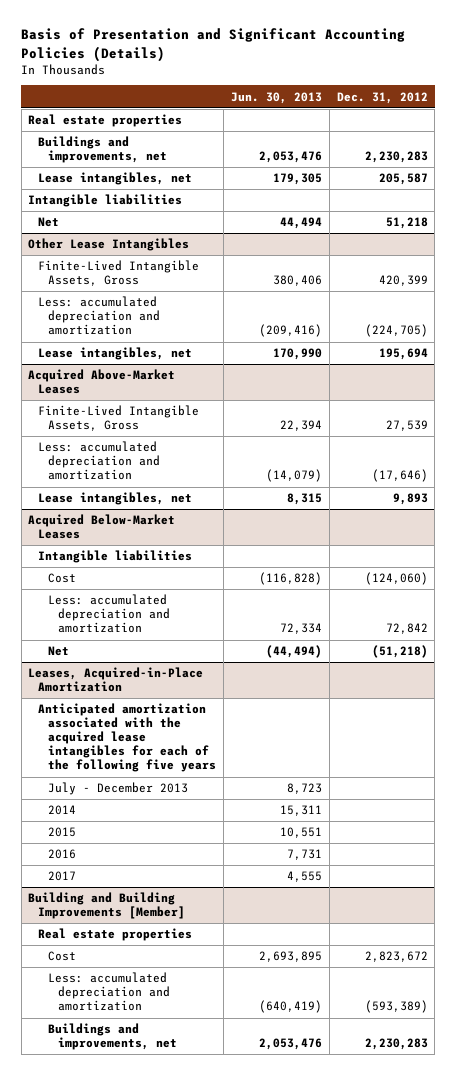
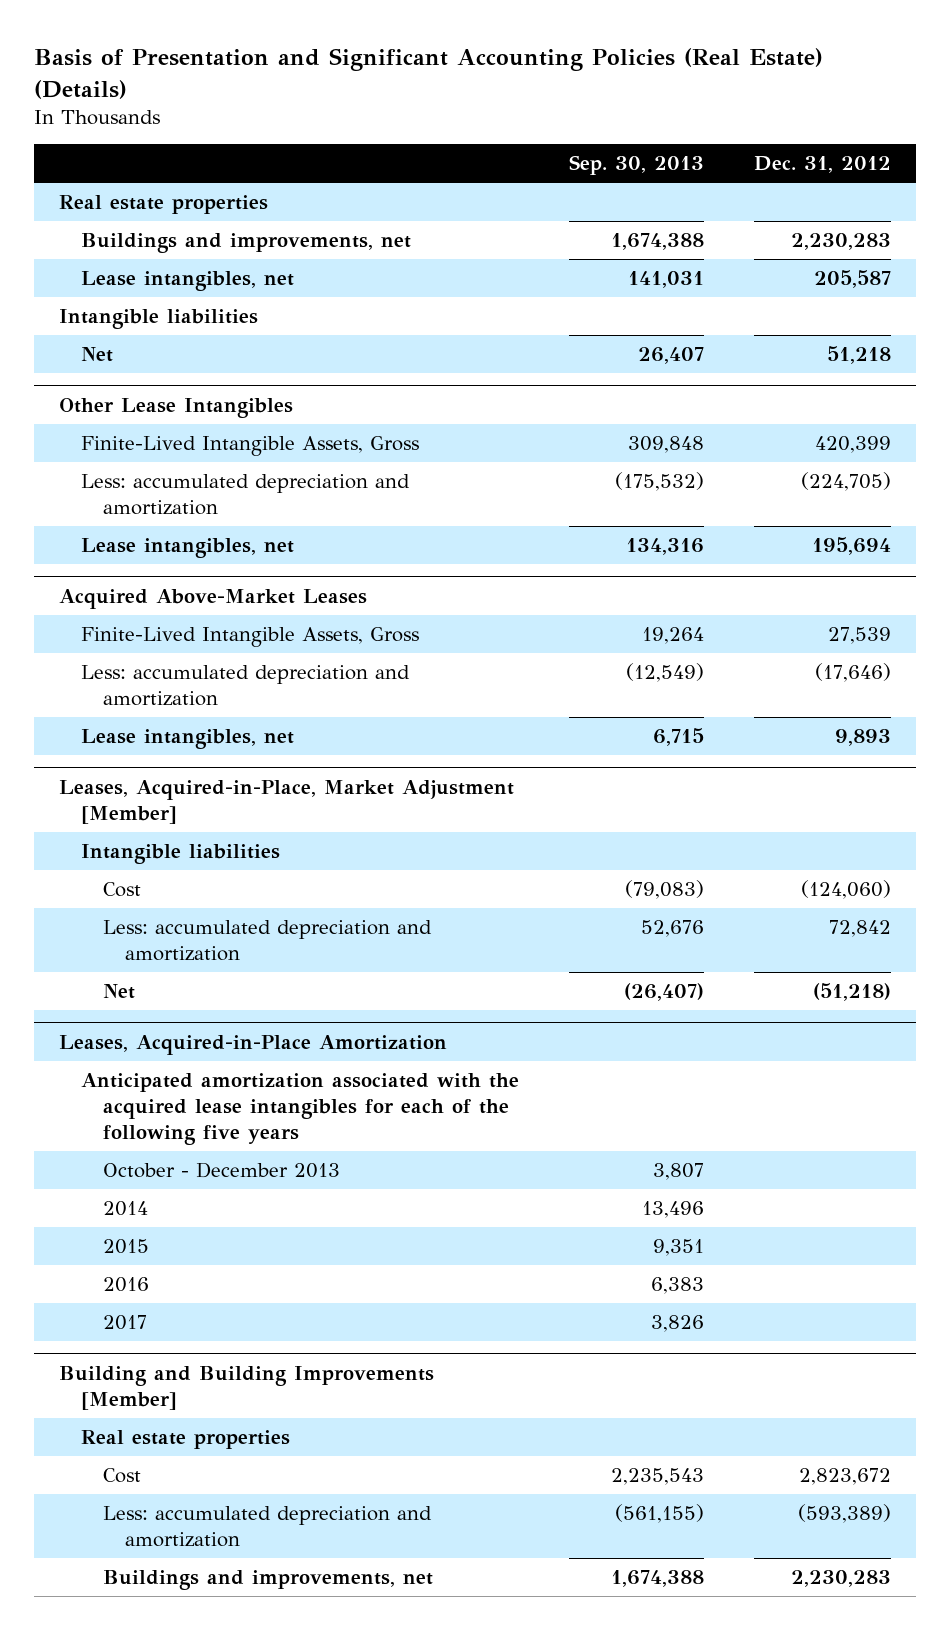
[21,28,406,62] Basis of Presentation and Significant Accounting Policies (Details) -> [33,48,823,99] Basis of Presentation and Significant Accounting Policies (Real Estate) (Details)
[230,91,322,104] Jun. 30, 2013 -> none
none -> [568,155,704,176] Sep. 30, 2013
[28,514,176,540] Acquired Below-Market Leases -> none
none -> [58,780,514,825] Leases, Acquired-in-Place, Market Adjustment [Member]
[48,782,189,796] July - December 2013 -> [102,1162,340,1179] October - December 2013

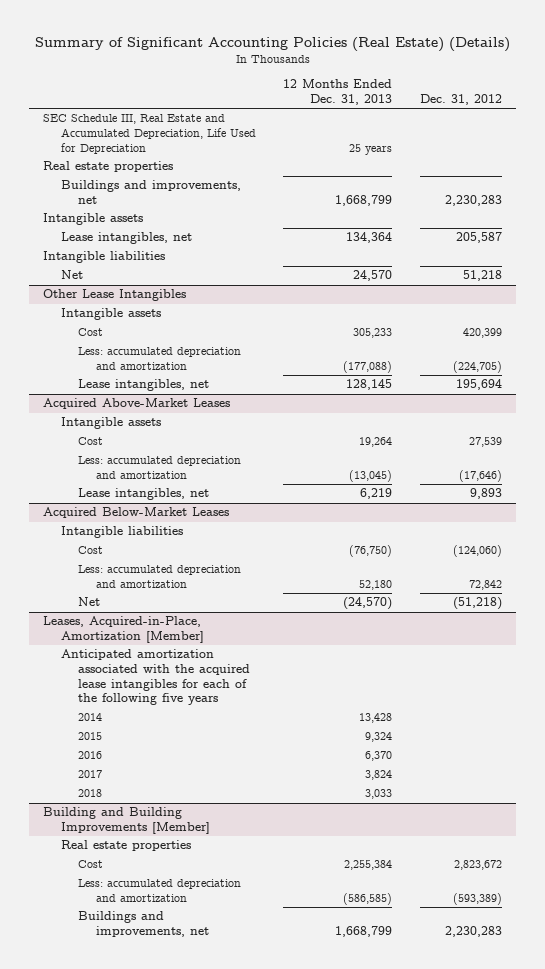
[33,48,823,99] Basis of Presentation and Significant Accounting Policies (Real Estate) (Details) -> [34,37,510,53] Summary of Significant Accounting Policies (Real Estate) (Details)
[568,155,704,176] Sep. 30, 2013 -> none
none -> [283,79,393,105] 12 Months Ended Dec. 31, 2013
none -> [42,114,256,154] SEC Schedule III, Real Estate and Accumulated Depreciation, Life Used for Depreciation
none -> [42,213,143,226] Intangible assets
none -> [60,308,161,321] Intangible assets
[80,436,419,457] Finite-Lived Intangible Assets, Gross -> [78,328,104,337] Cost
none -> [60,417,161,430] Intangible assets
[80,627,419,648] Finite-Lived Intangible Assets, Gross -> [78,437,104,446] Cost
[58,780,514,825] Leases, Acquired-in-Place, Market Adjustment [Member] -> none
none -> [42,507,229,519] Acquired Below-Market Leases
[58,1035,447,1056] Leases, Acquired-in-Place Amortization -> [42,616,204,644] Leases, Acquired-in-Place, Amortization [Member]
[102,1162,340,1179] October - December 2013 -> none
none -> [78,789,103,798] 2018

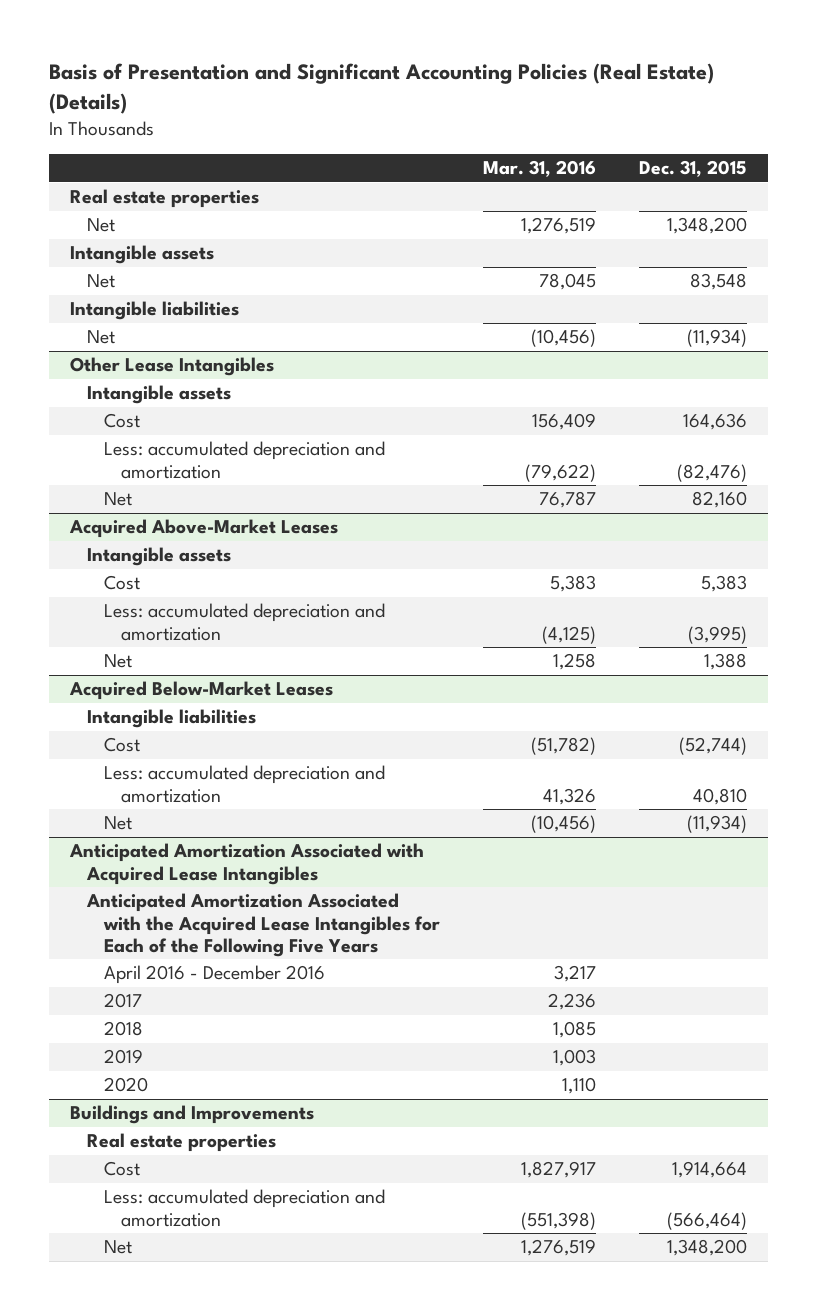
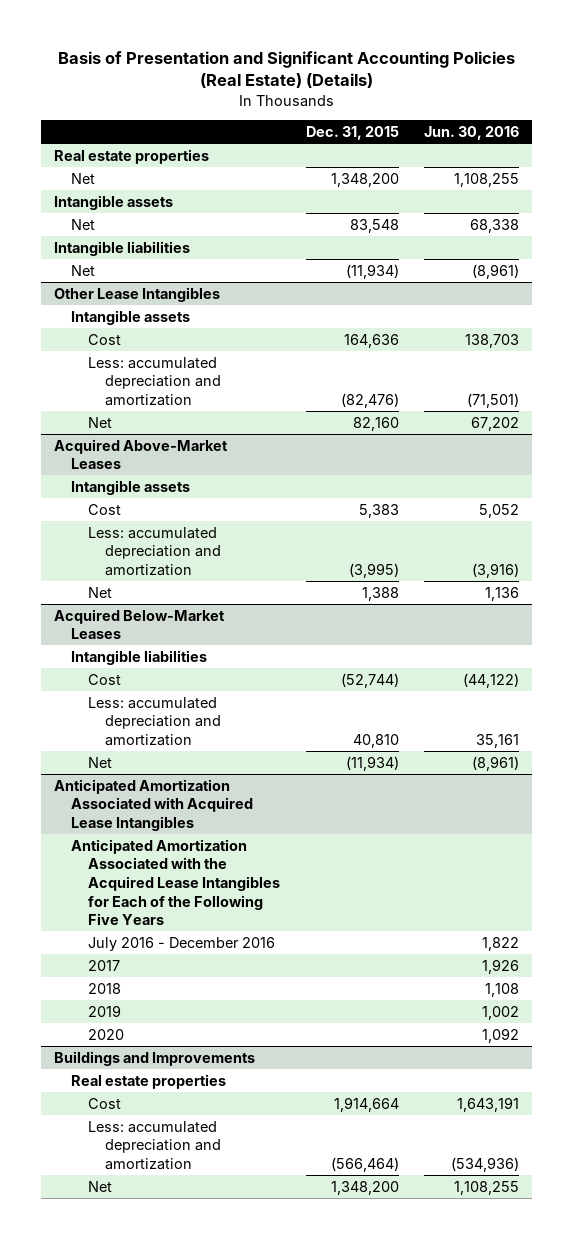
[482,160,596,178] Mar. 31, 2016 -> none
none -> [424,126,520,141] Jun. 30, 2016
[104,965,326,985] April 2016 - December 2016 -> [87,936,275,951] July 2016 - December 2016

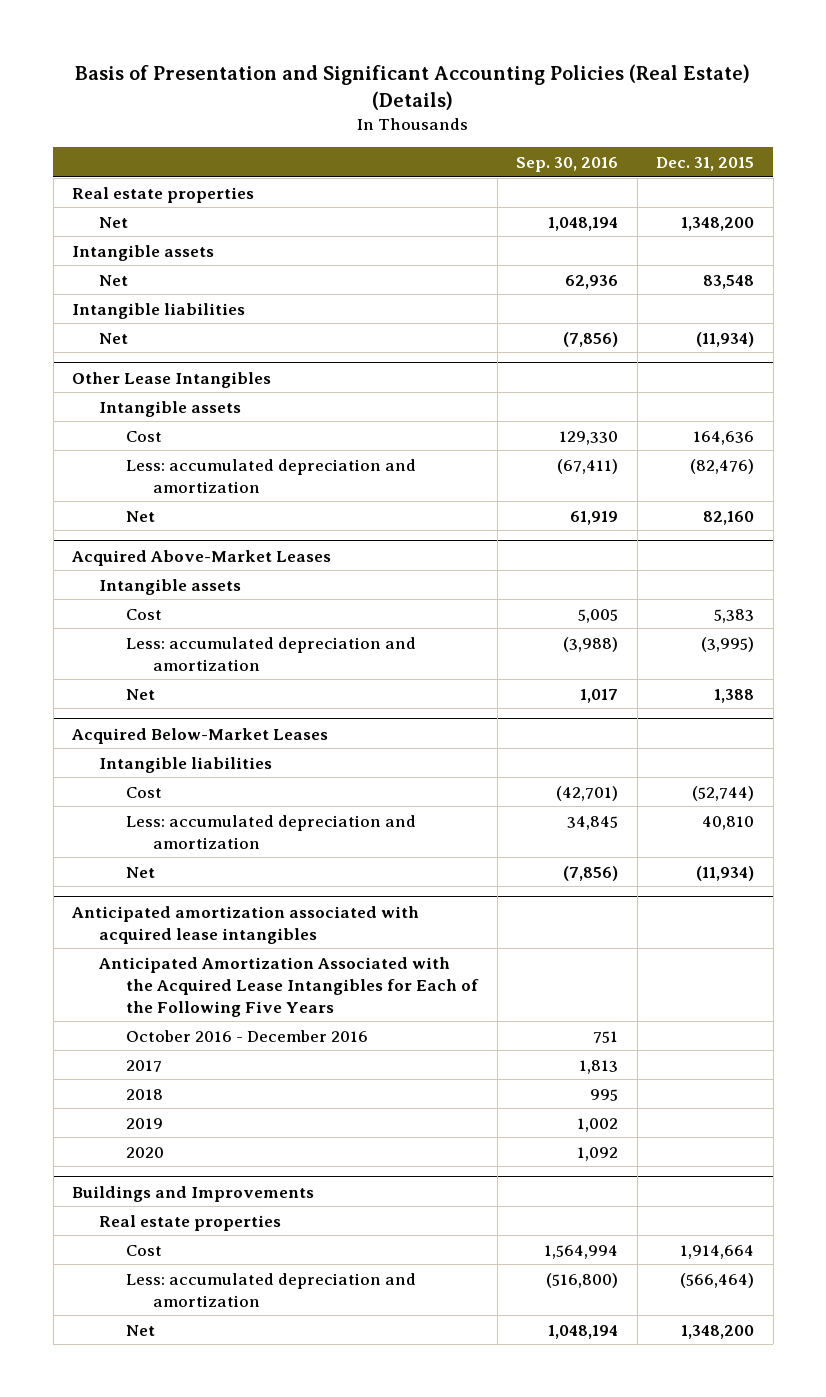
[424,126,520,141] Jun. 30, 2016 -> none
none -> [516,156,619,172] Sep. 30, 2016
[54,778,254,831] Anticipated Amortization Associated with Acquired Lease Intangibles -> [71,905,420,944] Anticipated amortization associated with acquired lease intangibles
[87,936,275,951] July 2016 - December 2016 -> [126,1029,369,1042] October 2016 - December 2016

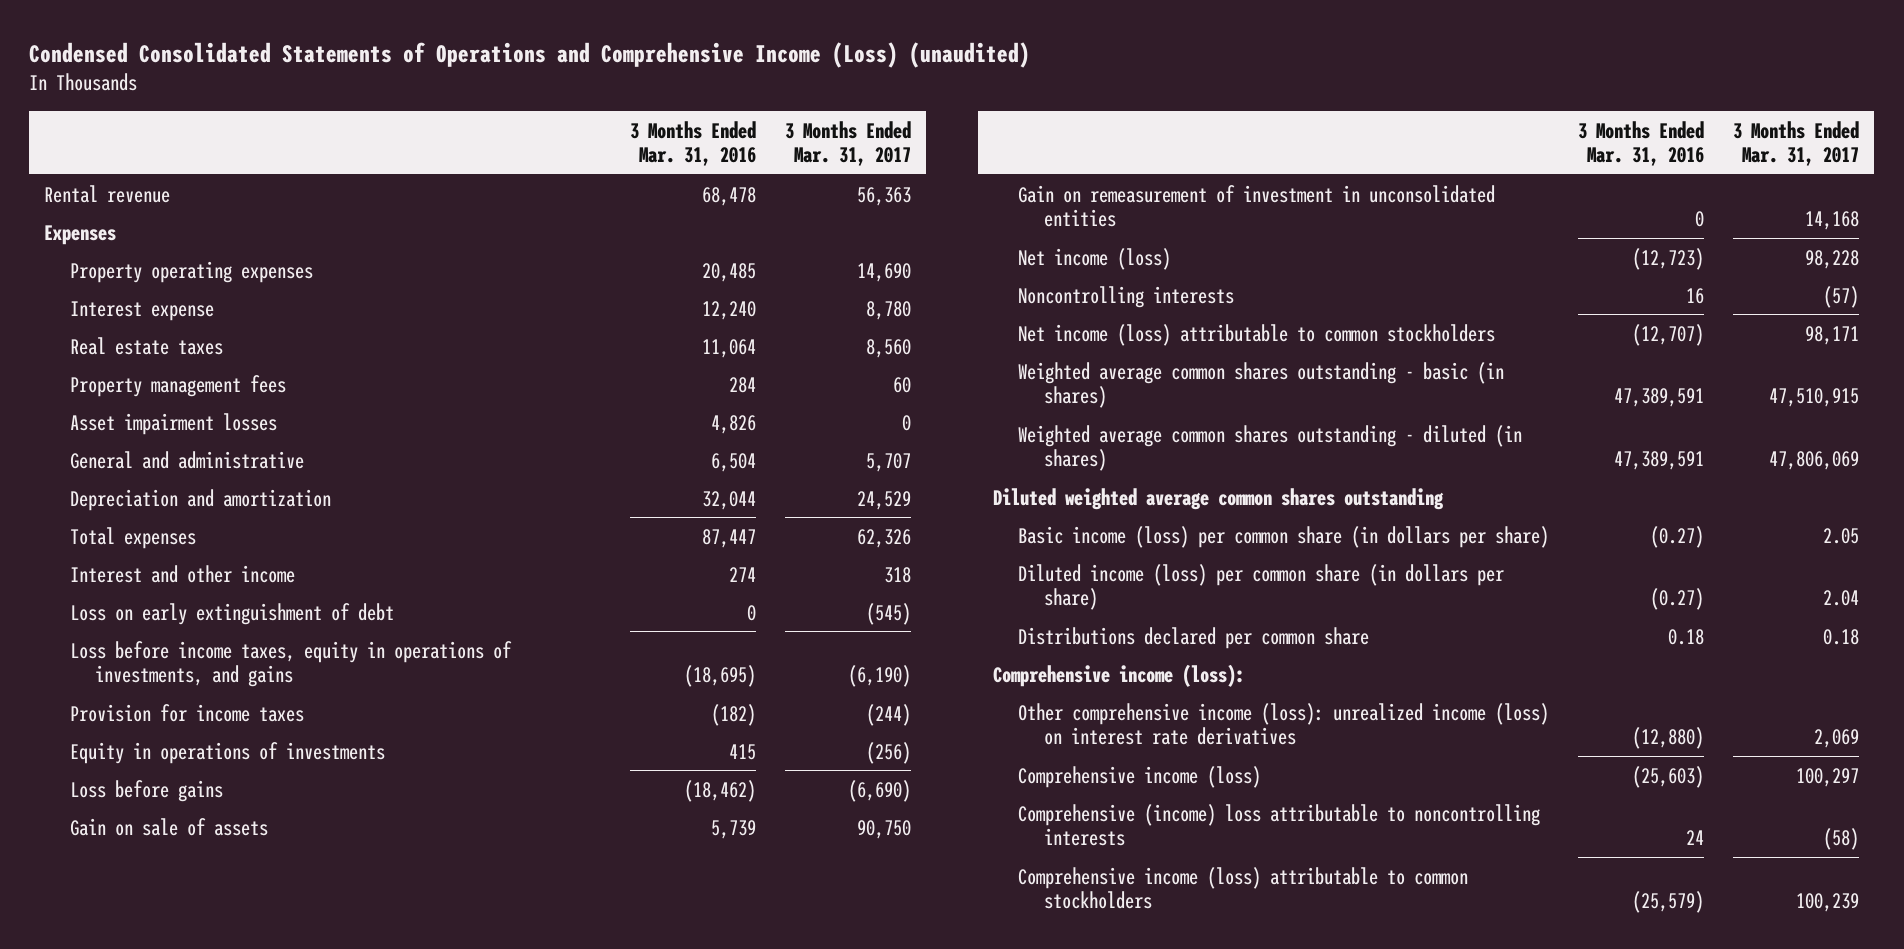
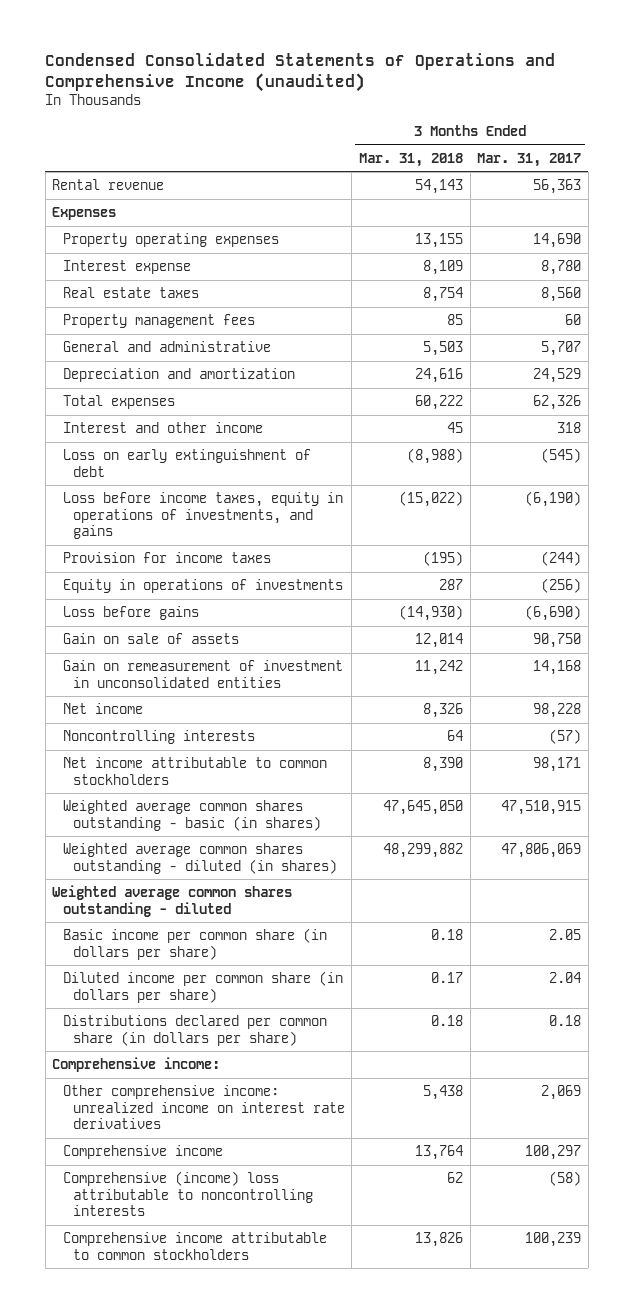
[29,41,1031,68] Condensed Consolidated Statements of Operations and Comprehensive Income (Loss) (unaudited) -> [45,52,556,92] Condensed Consolidated Statements of Operations and Comprehensive Income (unaudited)
[629,120,756,167] 3 Months Ended Mar. 31, 2016 -> none
none -> [359,152,464,167] Mar. 31, 2018
[69,412,277,435] Asset impairment losses -> none
[1018,247,1172,270] Net income (loss) -> [62,703,143,715] Net income
[1018,323,1496,346] Net income (loss) attributable to common stockholders -> [62,757,327,785] Net income attributable to common stockholders
[992,487,1444,510] Diluted weighted average common shares outstanding -> [52,885,293,917] Weighted average common shares outstanding - diluted
[1018,525,1550,548] Basic income (loss) per common share (in dollars per share) -> [62,928,327,960] Basic income per common share (in dollars per share)
[1018,563,1505,610] Diluted income (loss) per common share (in dollars per share) -> [62,971,343,1003] Diluted income per common share (in dollars per share)
[1018,626,1370,649] Distributions declared per common share -> [62,1015,327,1046] Distributions declared per common share (in dollars per share)
[992,663,1245,687] Comprehensive income (loss): -> [52,1057,221,1073] Comprehensive income:
[1018,702,1550,745] Other comprehensive income (loss): unrealized income (loss) on interest rate derivatives -> [62,1085,345,1130] Other comprehensive income: unrealized income on interest rate derivatives
[1018,765,1262,788] Comprehensive income (loss) -> [62,1145,223,1160] Comprehensive income
[1018,866,1469,909] Comprehensive income (loss) attributable to common stockholders -> [62,1232,327,1260] Comprehensive income attributable to common stockholders

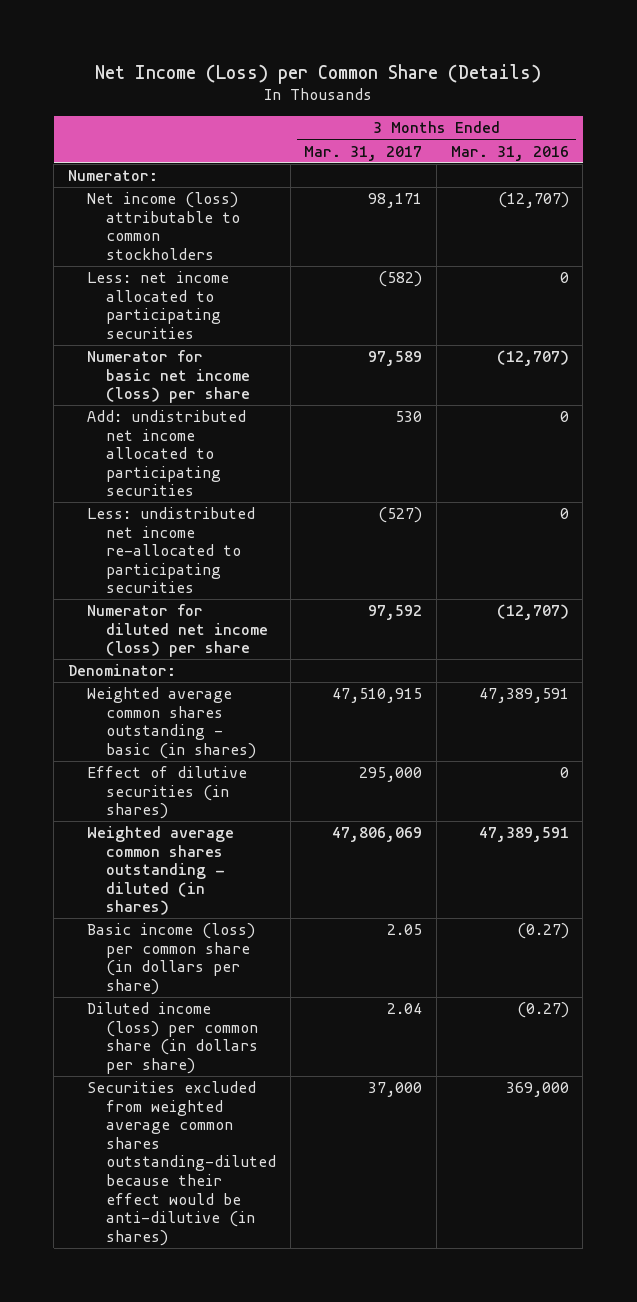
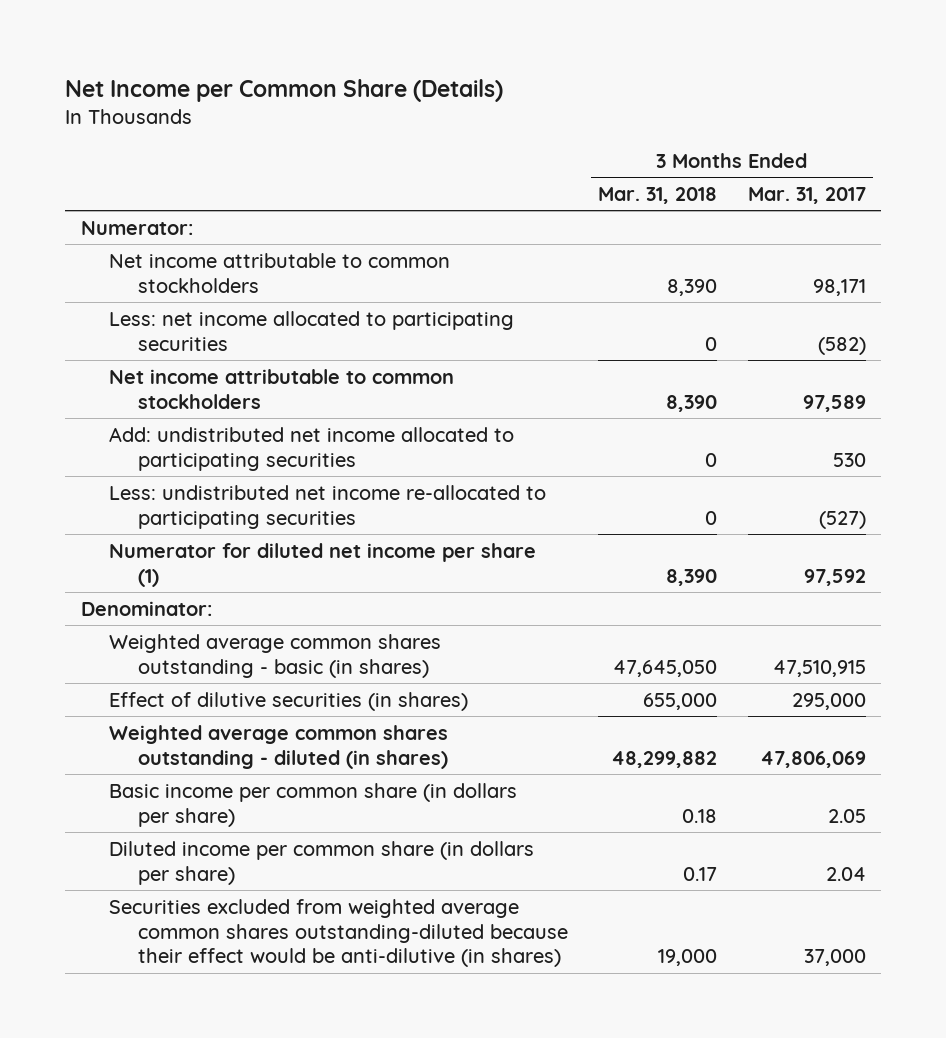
[95,63,542,84] Net Income (Loss) per Common Share (Details) -> [65,78,504,102] Net Income per Common Share (Details)
[450,145,569,161] Mar. 31, 2016 -> none
none -> [598,186,718,204] Mar. 31, 2018
[87,192,241,260] Net income (loss) attributable to common stockholders -> [109,252,451,293] Net income attributable to common stockholders
[87,350,251,404] Numerator for basic net income (loss) per share -> [109,368,455,409] Net income attributable to common stockholders
[87,604,269,658] Numerator for diluted net income (loss) per share -> [109,542,537,587] Numerator for diluted net income per share (1)
[87,923,256,995] Basic income (loss) per common share (in dollars per share) -> [109,782,518,827] Basic income per common share (in dollars per share)
[87,1002,259,1074] Diluted income (loss) per common share (in dollars per share) -> [109,840,535,885] Diluted income per common share (in dollars per share)

